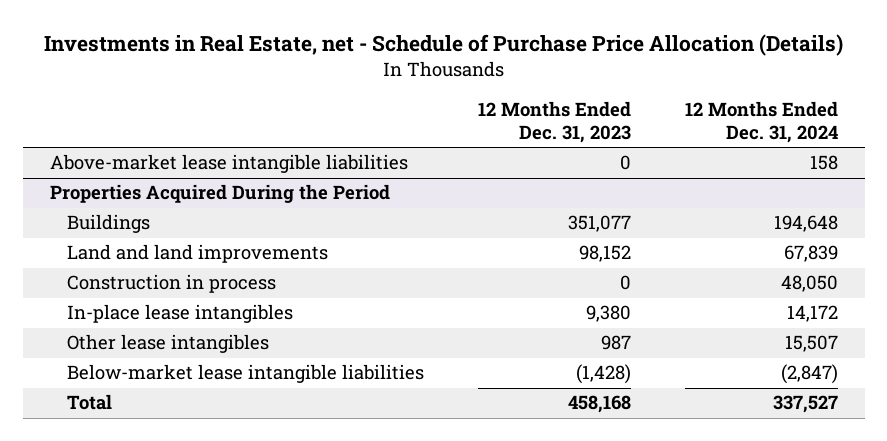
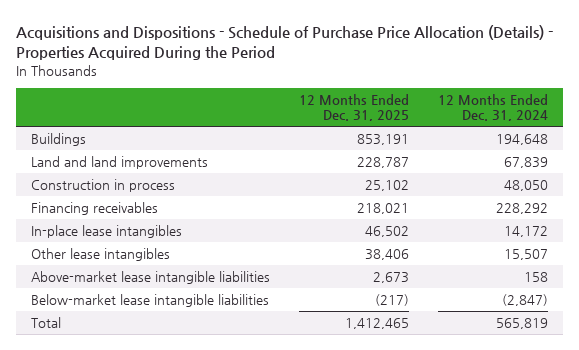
[43,34,843,57] Investments in Real Estate, net - Schedule of Purchase Price Allocation (Details) -> [16,24,554,60] Acquisitions and Dispositions - Schedule of Purchase Price Allocation (Details) - Properties Acquired During the Period
[477,100,631,144] 12 Months Ended Dec. 31, 2023 -> none
none -> [299,93,410,122] 12 Months Ended Dec. 31, 2025
[49,184,390,204] Properties Acquired During the Period -> none
none -> [30,202,158,216] Financing receivables
[49,154,408,174] Above-market lease intangible liabilities -> [30,271,270,285] Above-market lease intangible liabilities
[772,395,838,414] 337,527 -> [496,318,549,330] 565,819

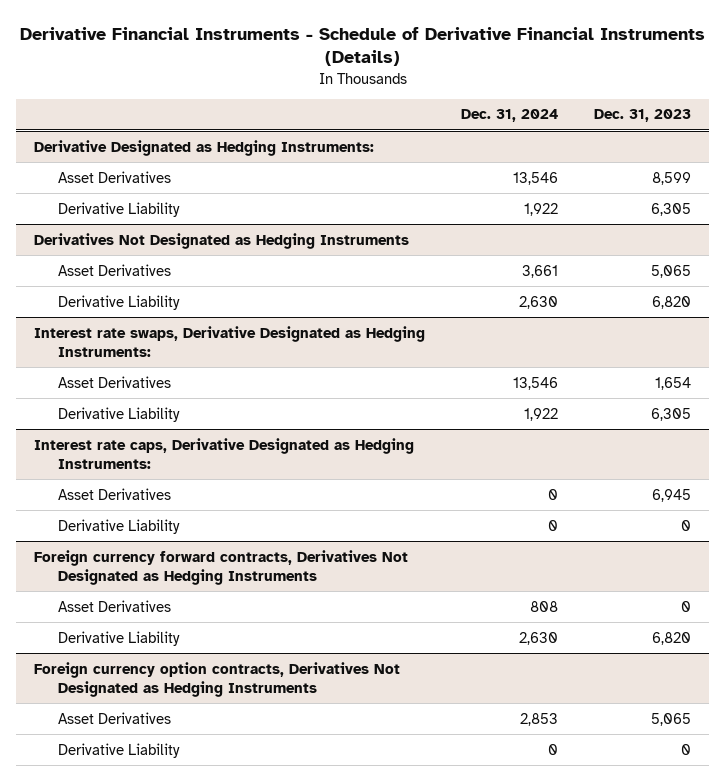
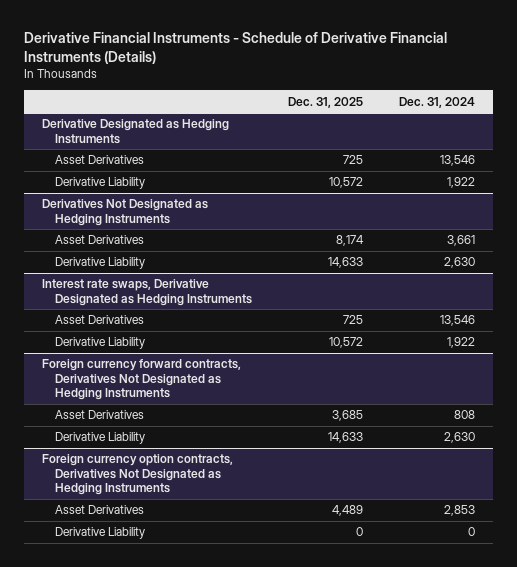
[593,109,691,123] Dec. 31, 2023 -> none
none -> [287,96,363,108] Dec. 31, 2025
[34,139,375,156] Derivative Designated as Hedging Instruments: -> [41,119,229,144] Derivative Designated as Hedging Instruments
[34,325,426,357] Interest rate swaps, Derivative Designated as Hedging Instruments: -> [41,279,252,306] Interest rate swaps, Derivative Designated as Hedging Instruments
[34,437,415,469] Interest rate caps, Derivative Designated as Hedging Instruments: -> none
[58,487,172,500] Asset Derivatives -> none
[58,518,181,534] Derivative Liability -> none

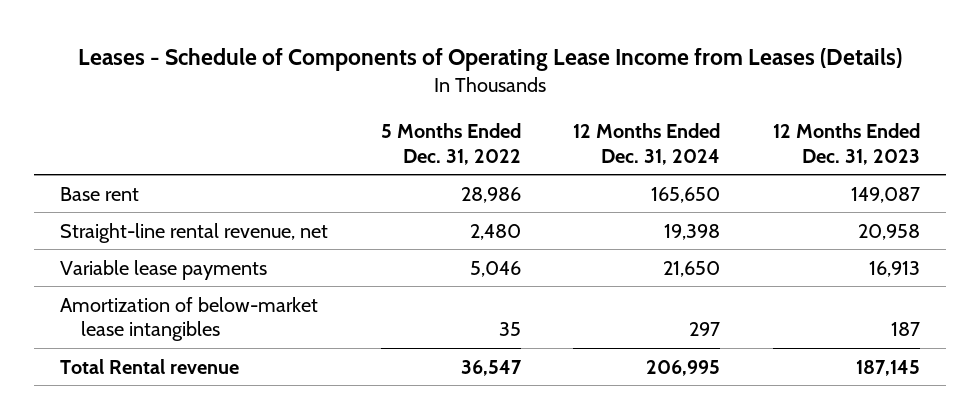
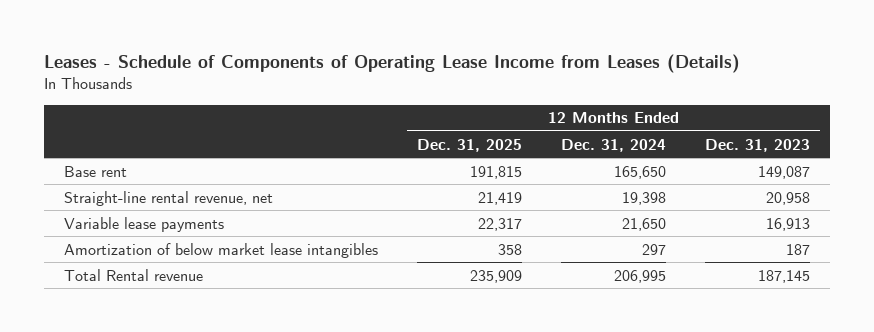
[380,123,521,165] 5 Months Ended Dec. 31, 2022 -> none
none -> [417,138,523,152] Dec. 31, 2025
[60,296,319,342] Amortization of below-market lease intangibles -> [64,242,379,258] Amortization of below market lease intangibles

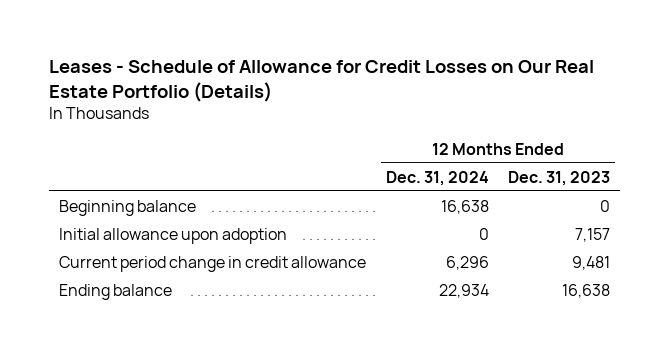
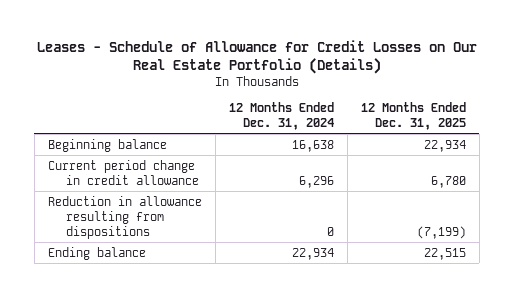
[508,170,611,186] Dec. 31, 2023 -> none
none -> [360,101,466,130] 12 Months Ended Dec. 31, 2025
[58,227,287,244] Initial allowance upon adoption -> none
none -> [47,195,202,239] Reduction in allowance resulting from dispositions

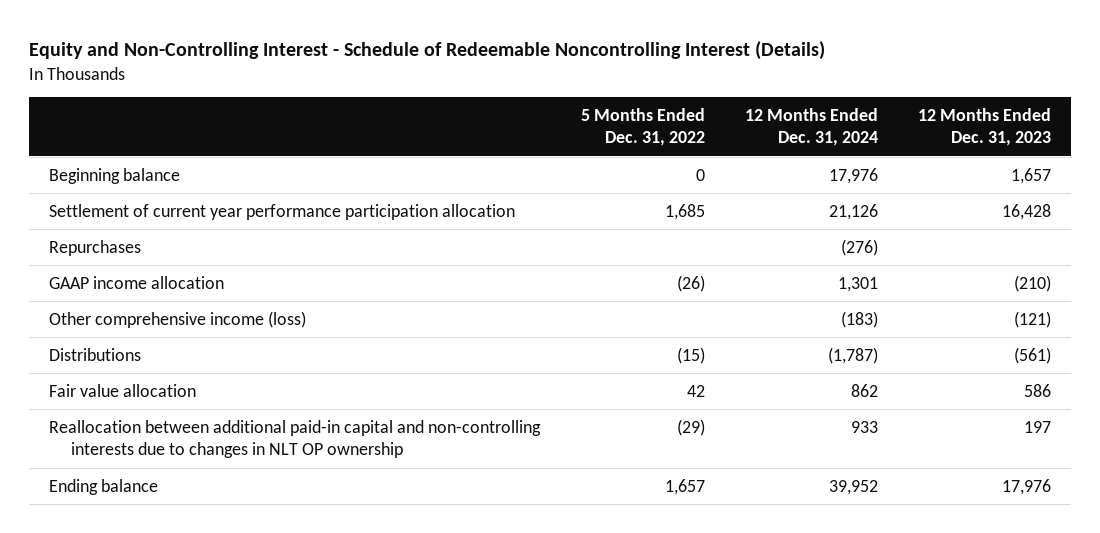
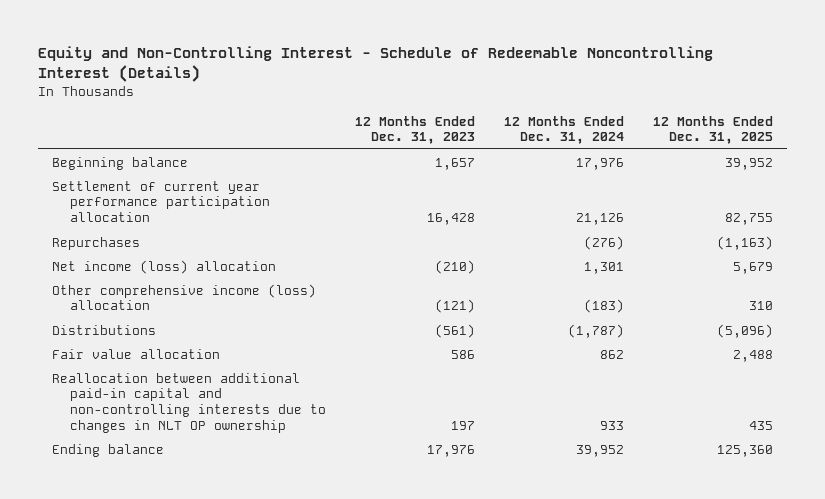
[580,107,705,147] 5 Months Ended Dec. 31, 2022 -> none
none -> [652,115,773,145] 12 Months Ended Dec. 31, 2025
[49,275,225,289] GAAP income allocation -> [52,259,277,274] Net income (loss) allocation
[49,310,307,328] Other comprehensive income (loss) -> [52,283,317,311] Other comprehensive income (loss) allocation

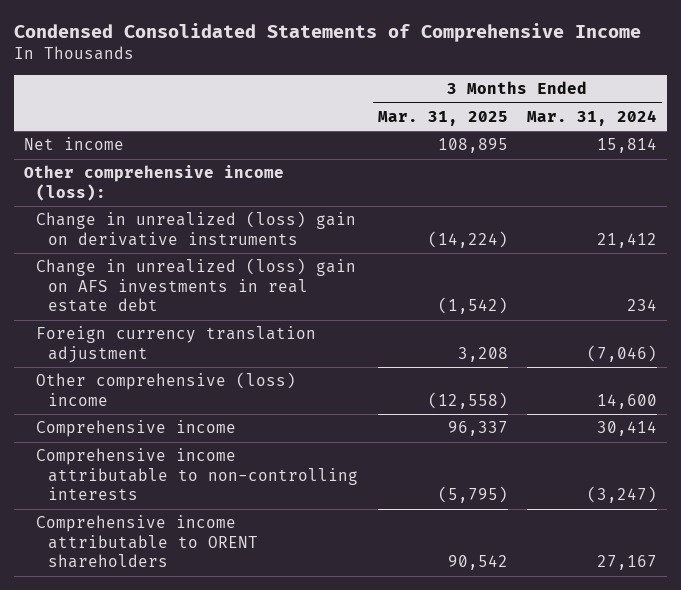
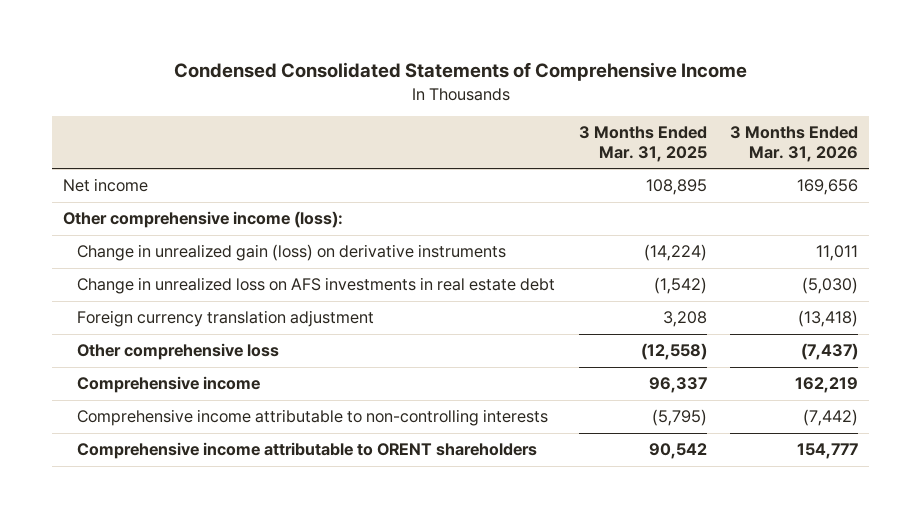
[527,109,658,126] Mar. 31, 2024 -> none
none -> [729,126,858,162] 3 Months Ended Mar. 31, 2026
[35,211,356,246] Change in unrealized (loss) gain on derivative instruments -> [77,244,507,262] Change in unrealized gain (loss) on derivative instruments
[35,258,356,313] Change in unrealized (loss) gain on AFS investments in real estate debt -> [77,277,556,295] Change in unrealized loss on AFS investments in real estate debt
[35,372,296,406] Other comprehensive (loss) income -> [77,343,280,361] Other comprehensive loss

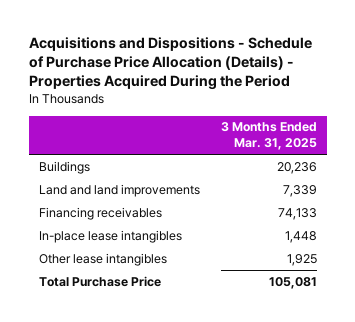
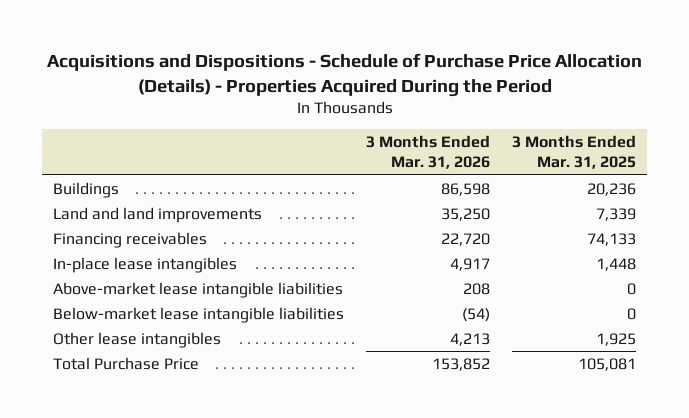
none -> [366,135,491,170] 3 Months Ended Mar. 31, 2026
none -> [53,281,344,298] Above-market lease intangible liabilities
none -> [53,306,345,323] Below-market lease intangible liabilities

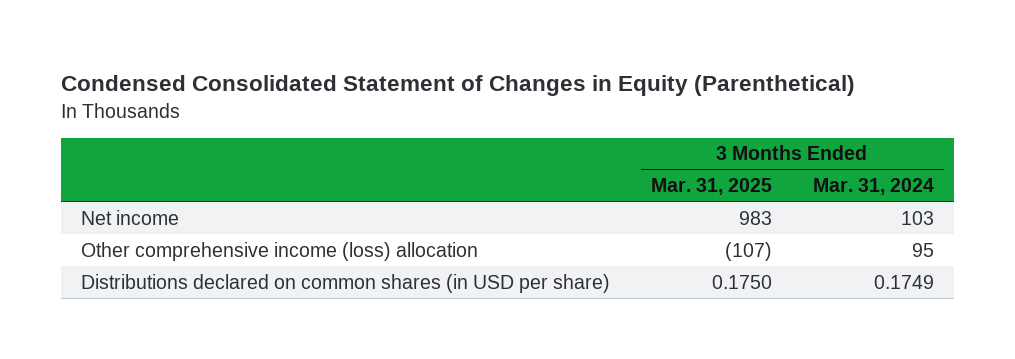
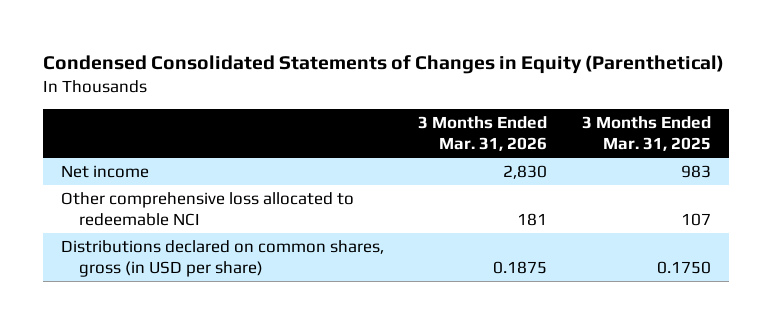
[60,75,855,97] Condensed Consolidated Statement of Changes in Equity (Parenthetical) -> [43,55,725,75] Condensed Consolidated Statements of Changes in Equity (Parenthetical)
[812,178,934,196] Mar. 31, 2024 -> none
none -> [418,116,548,152] 3 Months Ended Mar. 31, 2026
[81,241,479,261] Other comprehensive income (loss) allocation -> [60,192,354,227] Other comprehensive loss allocated to redeemable NCI
[725,241,773,261] (107) -> [681,213,712,227] 107
[81,273,611,293] Distributions declared on common shares (in USD per share) -> [60,240,384,278] Distributions declared on common shares, gross (in USD per share)

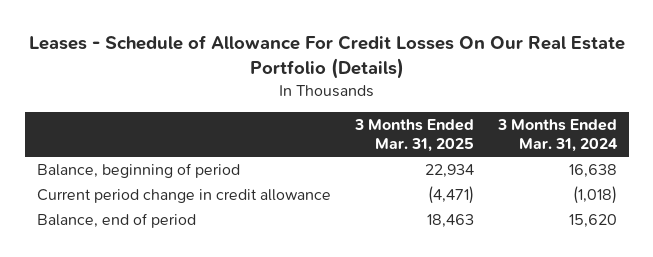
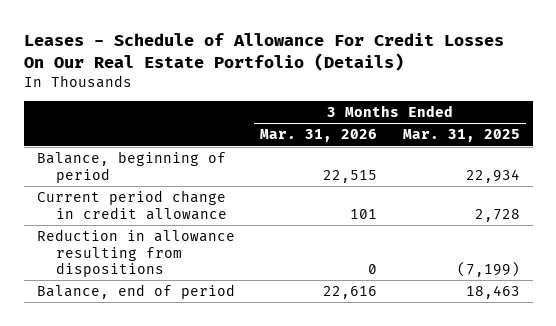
[496,118,618,152] 3 Months Ended Mar. 31, 2024 -> none
none -> [260,129,378,143] Mar. 31, 2026
[427,186,474,205] (4,471) -> [474,208,520,222] 2,728
none -> [36,229,235,277] Reduction in allowance resulting from dispositions

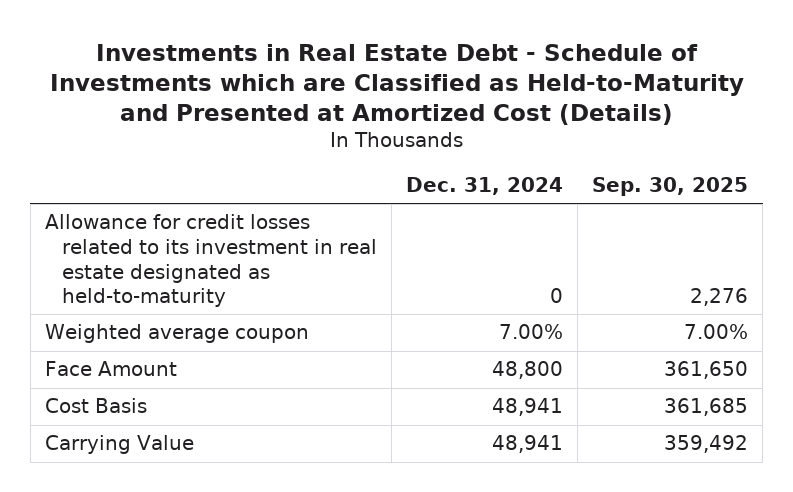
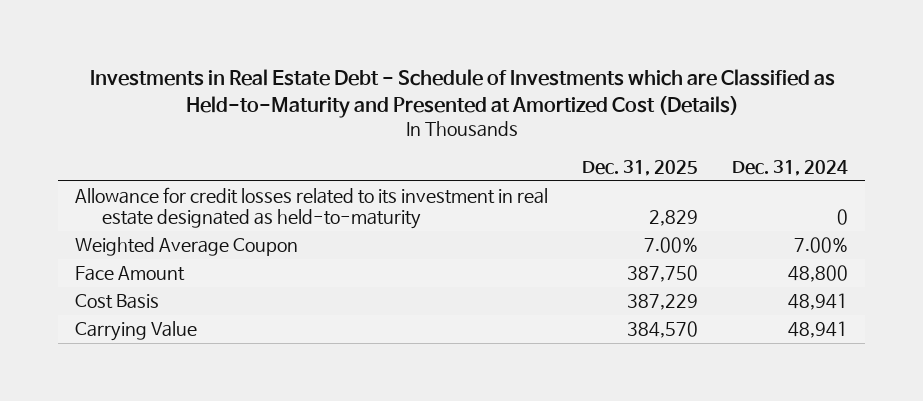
[592,177,749,197] Sep. 30, 2025 -> none
none -> [582,160,699,177] Dec. 31, 2025
[44,324,309,344] Weighted average coupon -> [75,237,299,257] Weighted Average Coupon

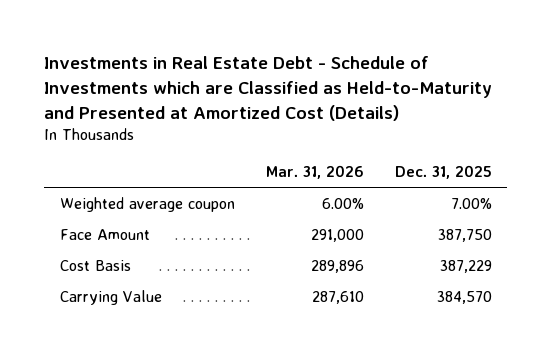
[731,160,848,177] Dec. 31, 2024 -> none
none -> [265,165,364,180] Mar. 31, 2026
[75,187,549,230] Allowance for credit losses related to its investment in real estate designated as held-to-maturity -> none
[75,237,299,257] Weighted Average Coupon -> [59,196,235,212] Weighted average coupon

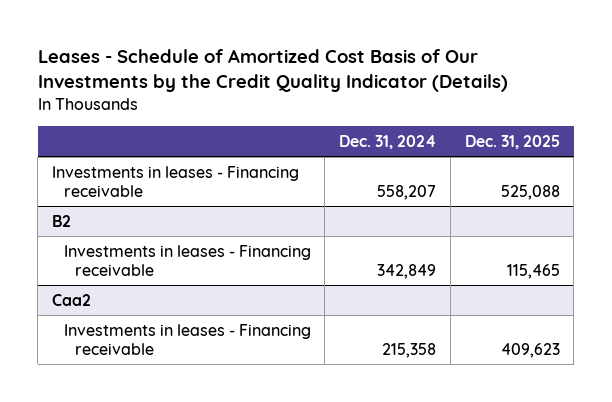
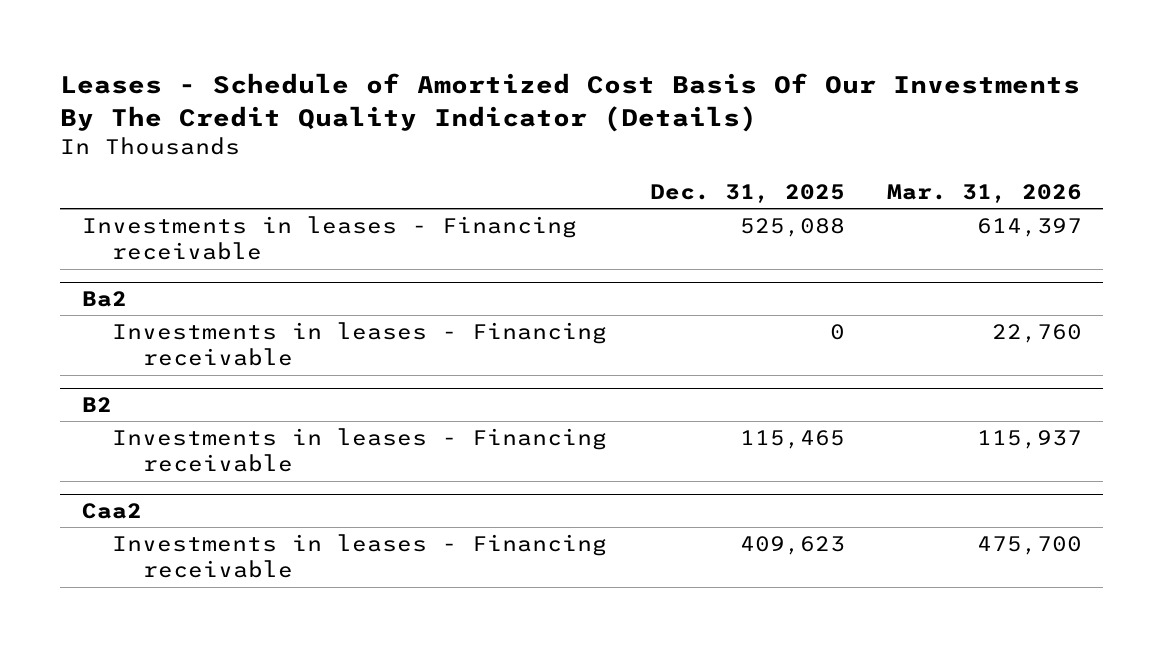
[37,48,508,93] Leases - Schedule of Amortized Cost Basis of Our Investments by the Credit Quality Indicator (Details) -> [60,73,1081,132] Leases - Schedule of Amortized Cost Basis Of Our Investments By The Credit Quality Indicator (Details)
[339,135,437,150] Dec. 31, 2024 -> none
none -> [887,184,1083,204] Mar. 31, 2026
none -> [81,291,127,308] Ba2
none -> [112,321,608,367] Investments in leases - Financing receivable

